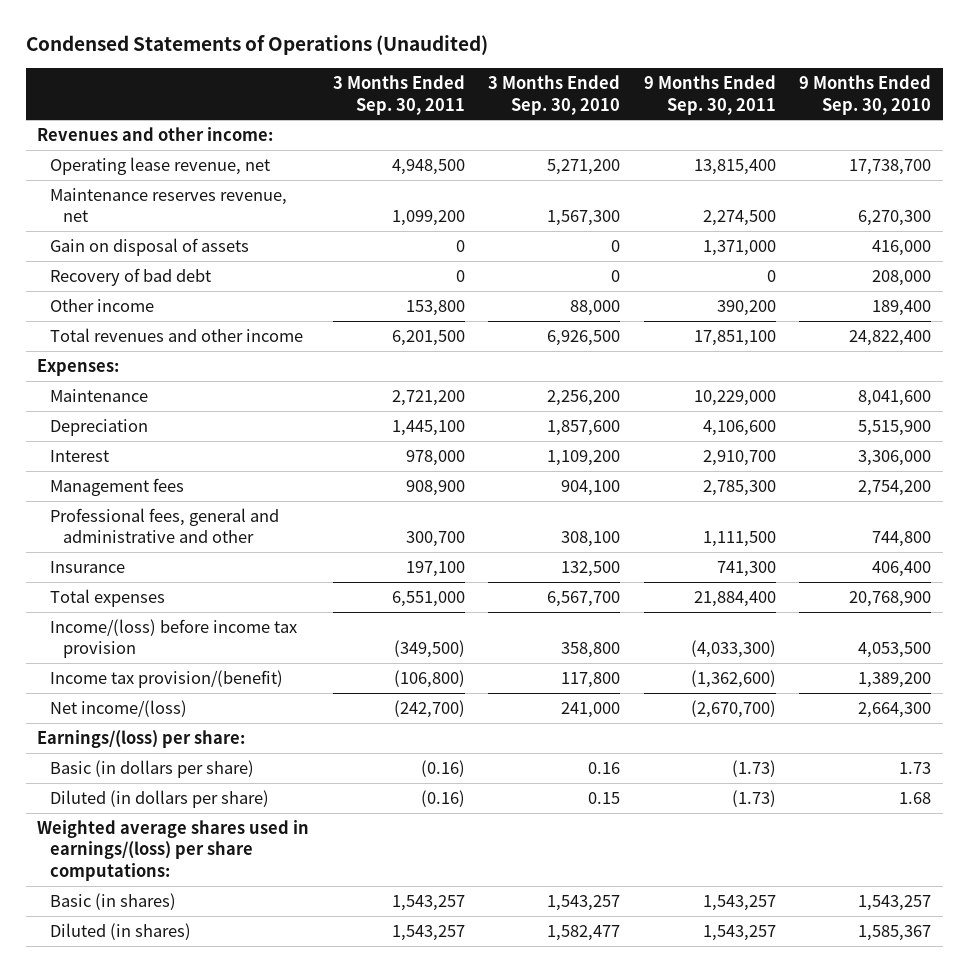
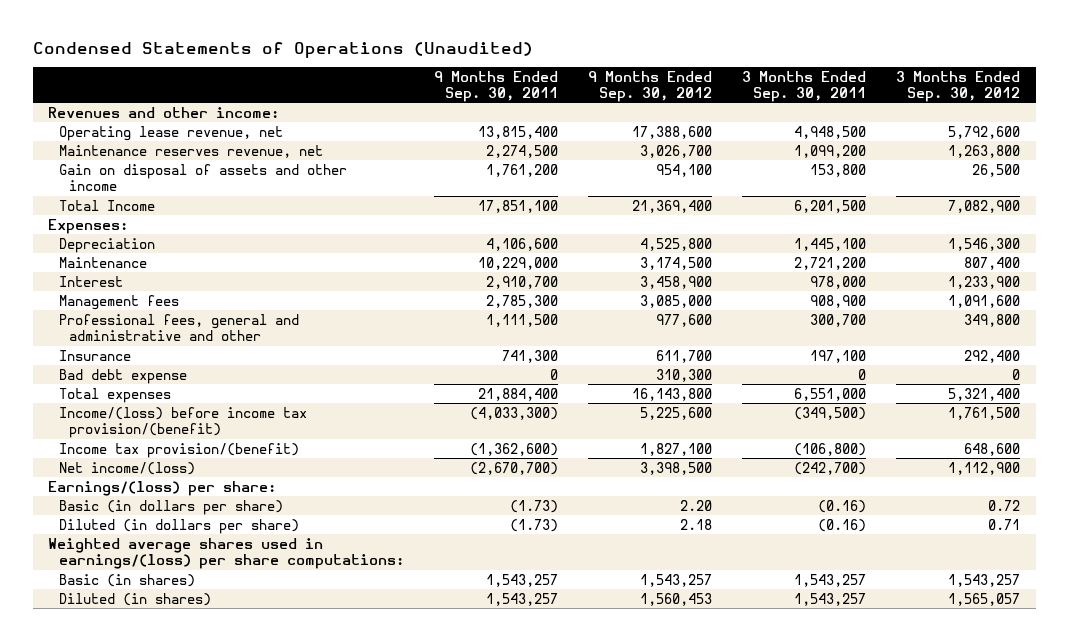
[488,75,621,115] 3 Months Ended Sep. 30, 2010 -> none
[799,75,932,115] 9 Months Ended Sep. 30, 2010 -> none
none -> [588,70,713,102] 9 Months Ended Sep. 30, 2012
none -> [896,70,1021,102] 3 Months Ended Sep. 30, 2012
[49,237,249,256] Gain on disposal of assets -> none
[49,267,211,286] Recovery of bad debt -> none
[49,298,154,312] Other income -> [58,163,347,191] Gain on disposal of assets and other income
[716,299,776,316] 390,200 -> [485,163,558,177] 1,761,200
[49,327,303,342] Total revenues and other income -> [58,199,155,211] Total Income
[49,388,148,402] Maintenance -> [58,256,147,268] Maintenance
none -> [58,368,187,384] Bad debt expense
[49,618,297,659] Income/(loss) before income tax provision -> [58,406,307,438] Income/(loss) before income tax provision/(benefit)

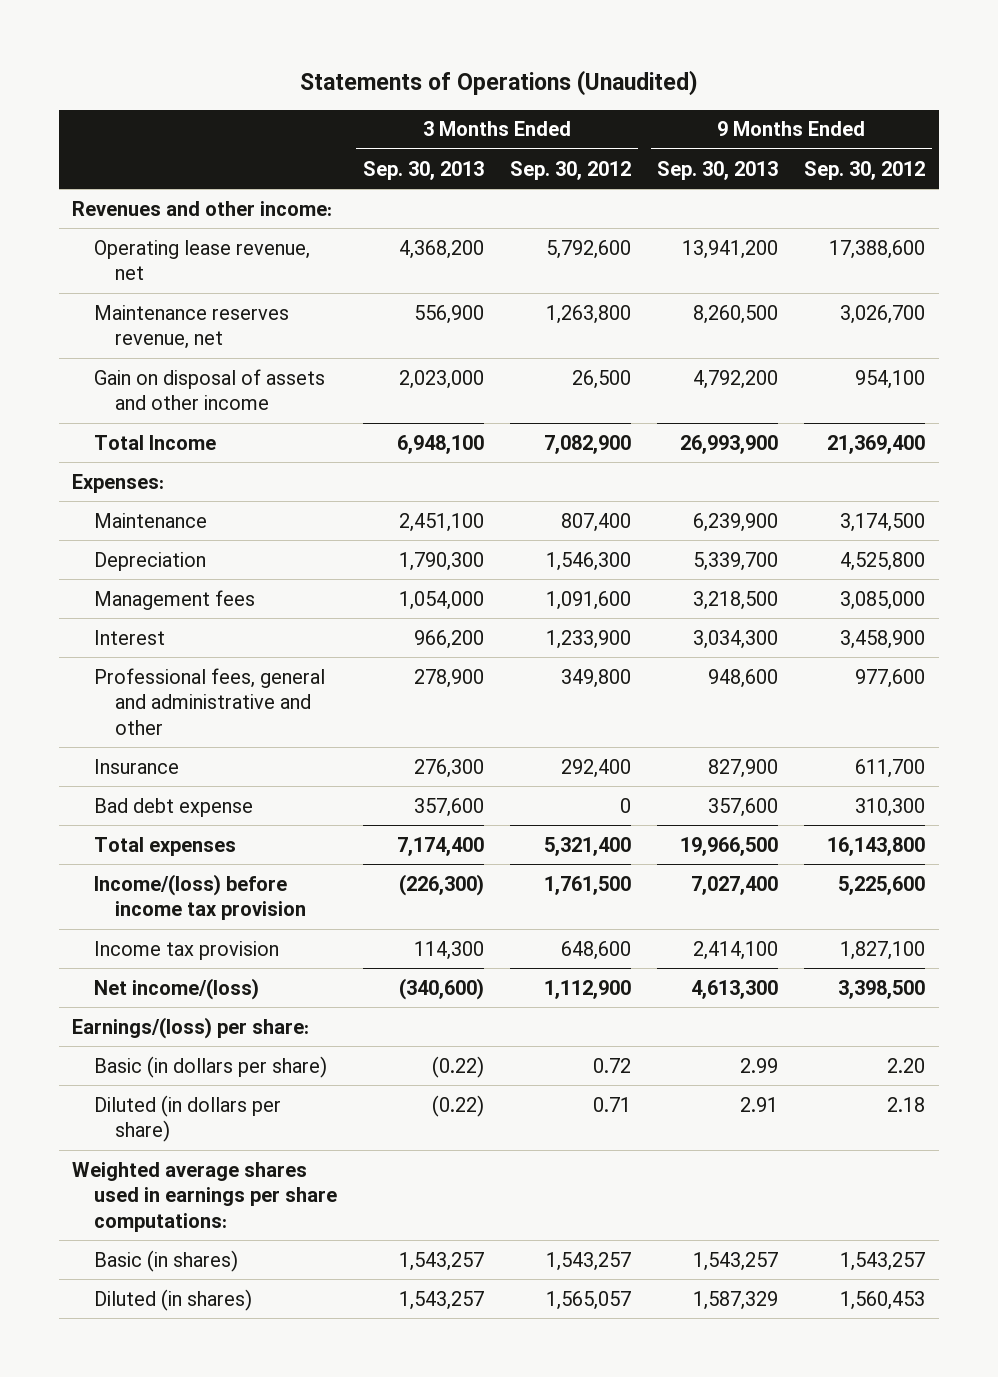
[32,41,533,58] Condensed Statements of Operations (Unaudited) -> [299,69,698,96] Statements of Operations (Unaudited)
[433,70,558,102] 9 Months Ended Sep. 30, 2011 -> none
[742,70,867,102] 3 Months Ended Sep. 30, 2011 -> none
none -> [362,160,484,180] Sep. 30, 2013
none -> [657,160,779,180] Sep. 30, 2013
[58,237,155,253] Depreciation -> [93,551,206,571] Depreciation
[58,275,123,287] Interest -> [93,629,165,645] Interest
[58,406,307,438] Income/(loss) before income tax provision/(benefit) -> [93,873,306,921] Income/(loss) before income tax provision
[58,442,299,458] Income tax provision/(benefit) -> [93,940,279,960] Income tax provision
[47,537,404,569] Weighted average shares used in earnings/(loss) per share computations: -> [72,1161,337,1232] Weighted average shares used in earnings per share computations:

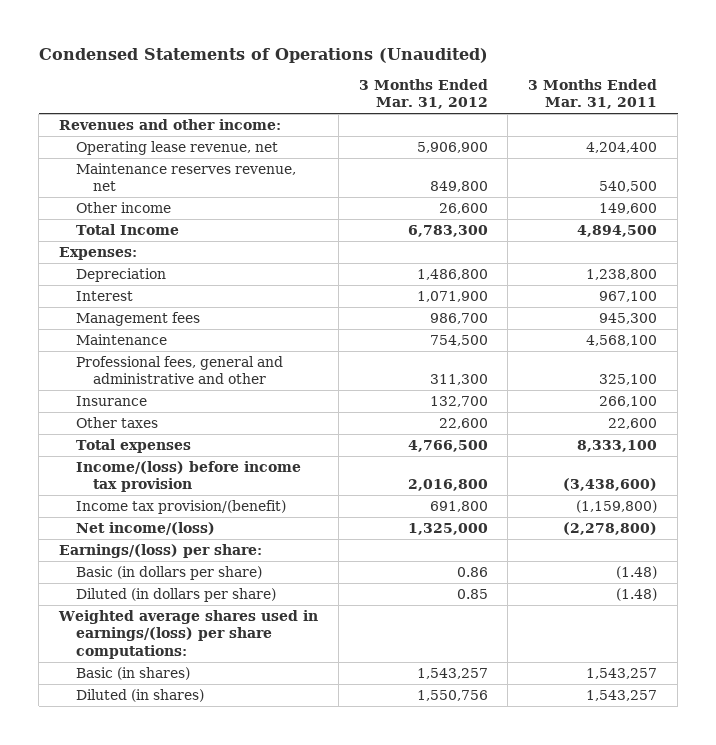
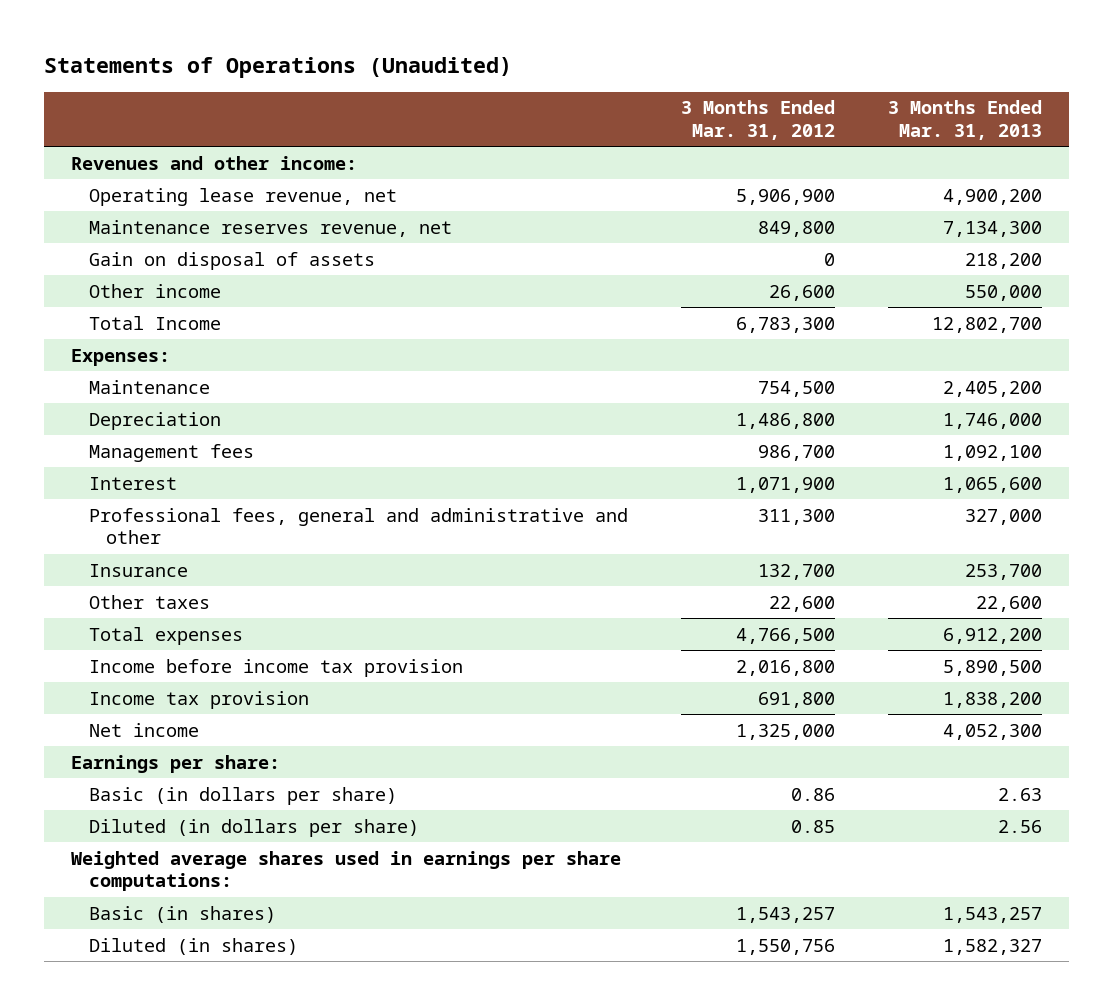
[38,48,488,64] Condensed Statements of Operations (Unaudited) -> [44,57,513,79] Statements of Operations (Unaudited)
[528,78,658,110] 3 Months Ended Mar. 31, 2011 -> none
none -> [888,100,1043,141] 3 Months Ended Mar. 31, 2013
none -> [88,251,375,270] Gain on disposal of assets
[76,334,168,346] Maintenance -> [88,379,210,394] Maintenance
[76,291,134,302] Interest -> [88,476,177,490] Interest
[76,461,302,493] Income/(loss) before income tax provision -> [88,658,463,677] Income before income tax provision
[76,500,287,515] Income tax provision/(benefit) -> [88,690,309,709] Income tax provision
[76,522,216,536] Net income/(loss) -> [88,722,199,737] Net income
[59,544,263,559] Earnings/(loss) per share: -> [70,754,280,773] Earnings per share:
[58,610,319,659] Weighted average shares used in earnings/(loss) per share computations: -> [70,850,621,892] Weighted average shares used in earnings per share computations:

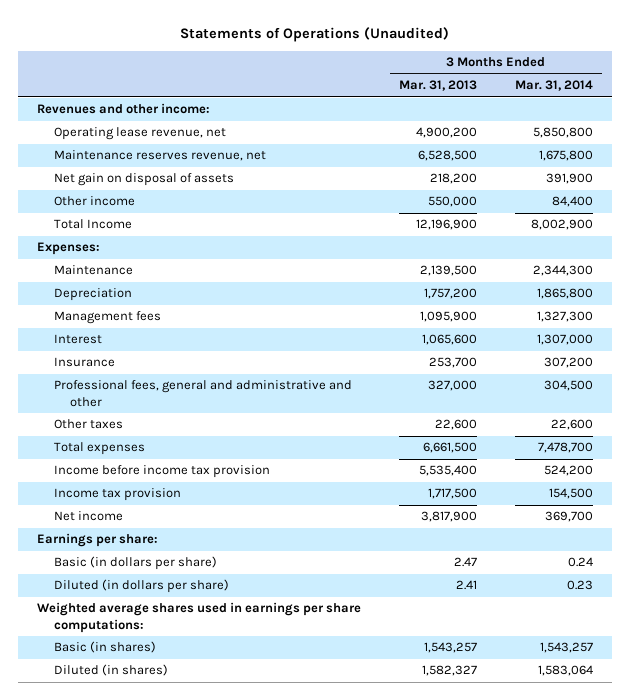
[680,100,835,141] 3 Months Ended Mar. 31, 2012 -> none
none -> [514,80,593,92] Mar. 31, 2014
[943,220,1043,237] 7,134,300 -> [418,150,478,162] 6,528,500
[88,251,375,270] Gain on disposal of assets -> [53,173,234,187] Net gain on disposal of assets
[932,316,1043,333] 12,802,700 -> [416,219,478,231] 12,196,900
[943,380,1043,397] 2,405,200 -> [420,265,478,277] 2,139,500
[943,412,1043,429] 1,746,000 -> [424,288,478,300] 1,757,200
[943,444,1043,461] 1,092,100 -> [420,311,478,323] 1,095,900
[88,507,628,545] Professional fees, general and administrative and other -> [53,380,352,407] Professional fees, general and administrative and other
[943,627,1043,644] 6,912,200 -> [423,442,478,454] 6,661,500
[943,659,1043,676] 5,890,500 -> [419,465,478,477] 5,535,400
[943,691,1043,708] 1,838,200 -> [428,488,478,500] 1,717,500
[943,723,1043,740] 4,052,300 -> [421,511,478,523] 3,817,900
[998,787,1043,801] 2.63 -> [454,557,478,568] 2.47
[998,819,1043,833] 2.56 -> [456,580,478,591] 2.41

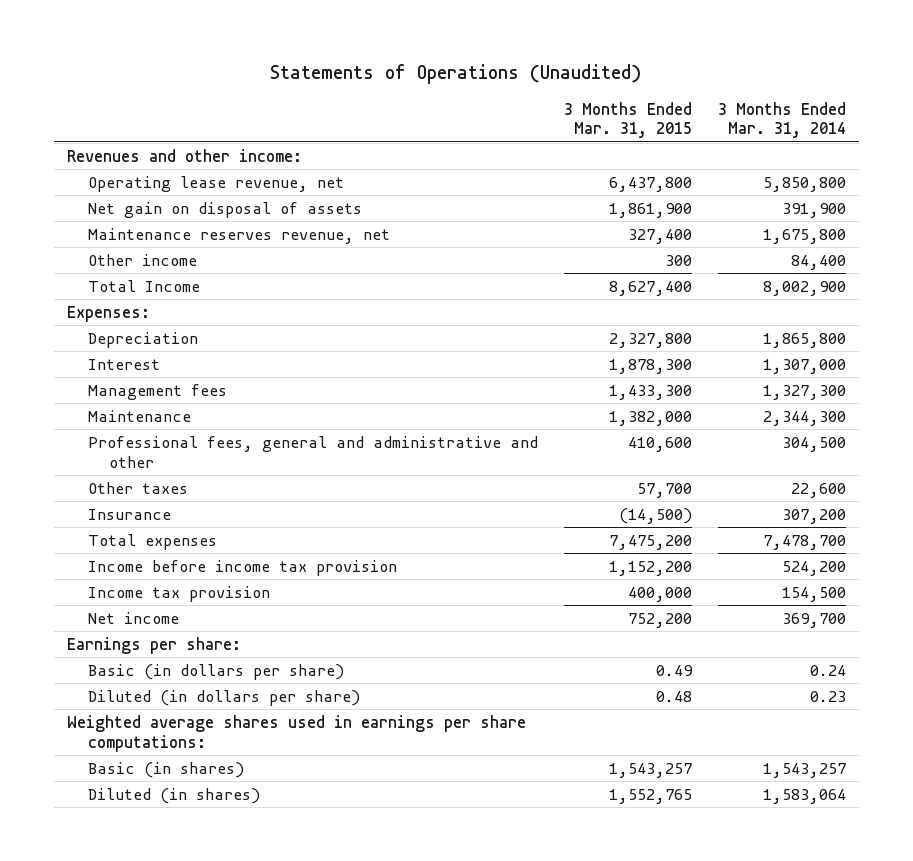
[399,80,478,92] Mar. 31, 2013 -> none
none -> [563,101,692,139] 3 Months Ended Mar. 31, 2015
[53,150,266,162] Maintenance reserves revenue, net -> [88,227,391,244] Maintenance reserves revenue, net
[53,311,161,325] Management fees -> [88,383,228,400] Management fees
[53,265,133,276] Maintenance -> [88,409,192,422] Maintenance
[53,357,115,368] Insurance -> [88,508,172,520] Insurance

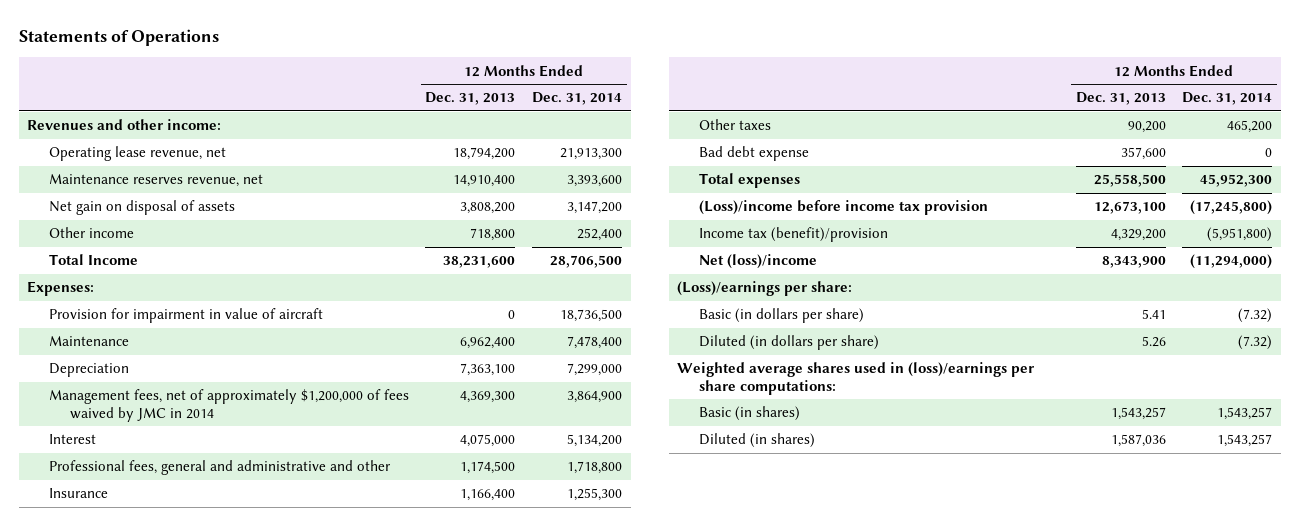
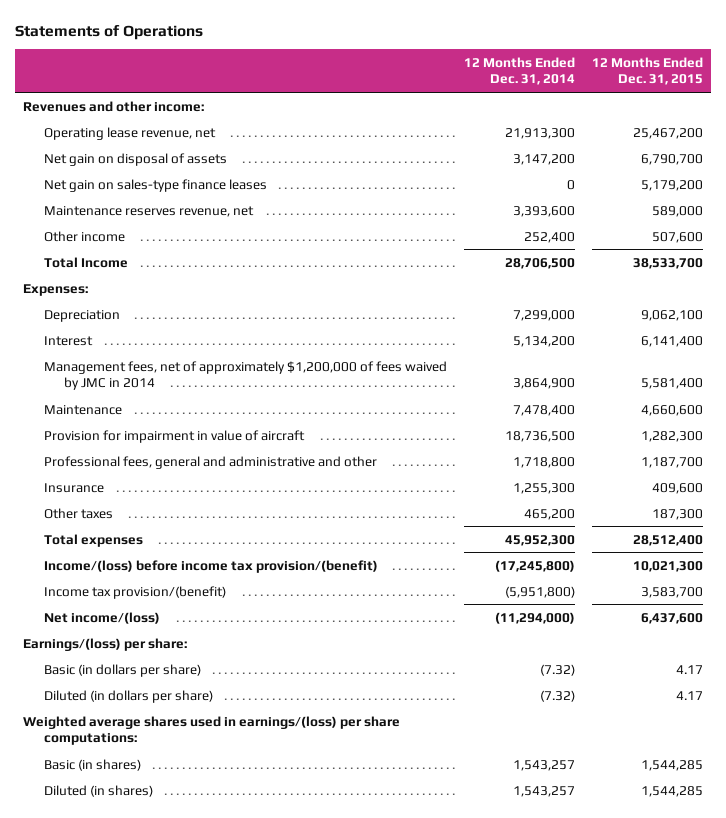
[425,92,516,106] Dec. 31, 2013 -> none
none -> [591,56,703,86] 12 Months Ended Dec. 31, 2015
none -> [43,178,267,192] Net gain on sales-type finance leases
[48,174,263,188] Maintenance reserves revenue, net -> [43,205,254,217] Maintenance reserves revenue, net
[48,389,409,422] Management fees, net of approximately $1,200,000 of fees waived by JMC in 2014 -> [43,360,447,390] Management fees, net of approximately $1,200,000 of fees waived by JMC in 2014
[48,336,129,347] Maintenance -> [43,404,122,415] Maintenance
[48,308,323,324] Provision for impairment in value of aircraft -> [43,429,305,443] Provision for impairment in value of aircraft
[698,146,809,162] Bad debt expense -> none
[698,200,988,216] (Loss)/income before income tax provision -> [43,559,378,573] Income/(loss) before income tax provision/(benefit)
[698,227,888,243] Income tax (benefit)/provision -> [43,585,226,599] Income tax provision/(benefit)
[698,254,817,270] Net (loss)/income -> [43,611,160,624] Net income/(loss)
[677,281,853,297] (Loss)/earnings per share: -> [23,637,188,651] Earnings/(loss) per share:
[677,362,1035,395] Weighted average shares used in (loss)/earnings per share computations: -> [23,715,401,745] Weighted average shares used in earnings/(loss) per share computations:

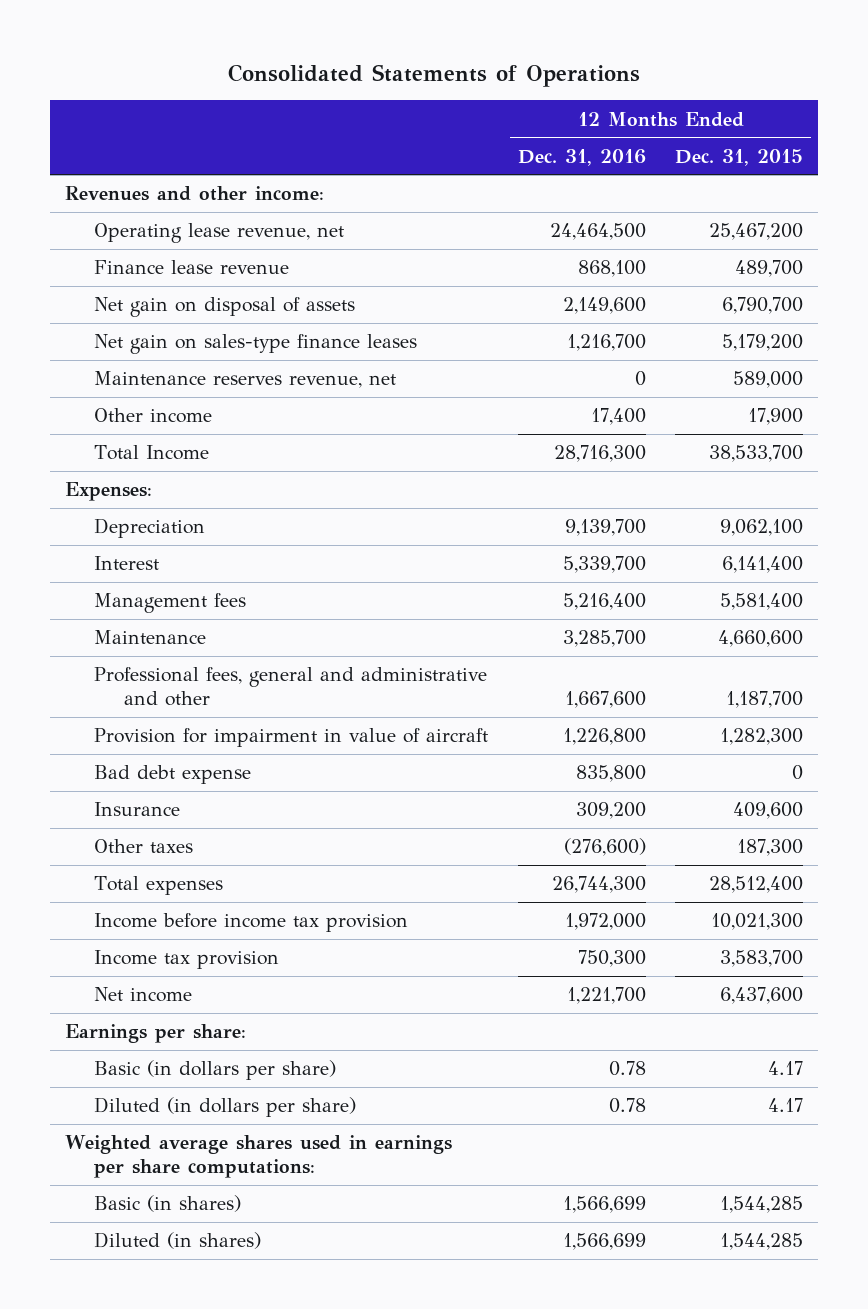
[14,24,203,40] Statements of Operations -> [228,63,641,87] Consolidated Statements of Operations
[463,56,575,86] 12 Months Ended Dec. 31, 2014 -> none
none -> [517,148,646,166] Dec. 31, 2016
none -> [94,260,290,275] Finance lease revenue
[651,231,703,243] 507,600 -> [748,408,804,426] 17,900
[43,360,447,390] Management fees, net of approximately $1,200,000 of fees waived by JMC in 2014 -> [94,593,247,614] Management fees
[43,429,305,443] Provision for impairment in value of aircraft -> [94,728,489,748] Provision for impairment in value of aircraft
none -> [94,765,252,785] Bad debt expense
[43,559,378,573] Income/(loss) before income tax provision/(benefit) -> [94,913,409,933] Income before income tax provision
[43,585,226,599] Income tax provision/(benefit) -> [94,950,280,970] Income tax provision
[43,611,160,624] Net income/(loss) -> [94,987,193,1003] Net income
[23,637,188,651] Earnings/(loss) per share: -> [64,1024,246,1044] Earnings per share:
[23,715,401,745] Weighted average shares used in earnings/(loss) per share computations: -> [64,1135,452,1179] Weighted average shares used in earnings per share computations:

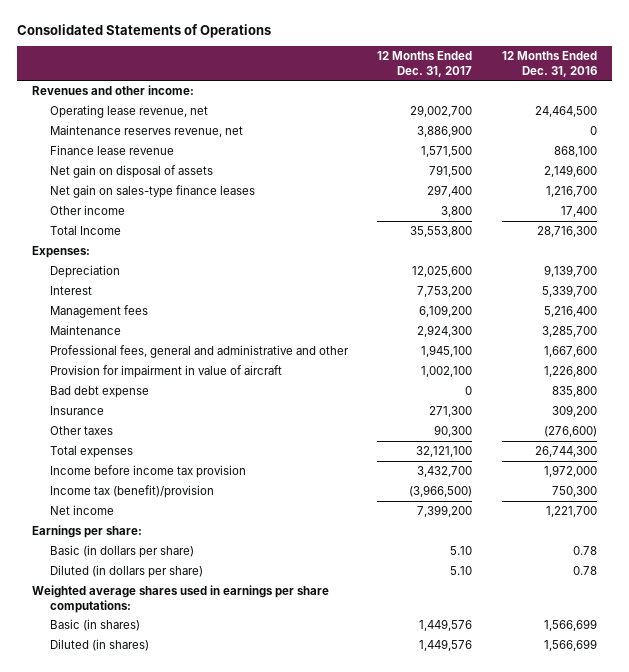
[675,148,804,166] Dec. 31, 2015 -> none
none -> [377,51,473,77] 12 Months Ended Dec. 31, 2017
[94,371,397,389] Maintenance reserves revenue, net -> [49,125,243,138] Maintenance reserves revenue, net
[94,950,280,970] Income tax provision -> [49,485,214,499] Income tax (benefit)/provision

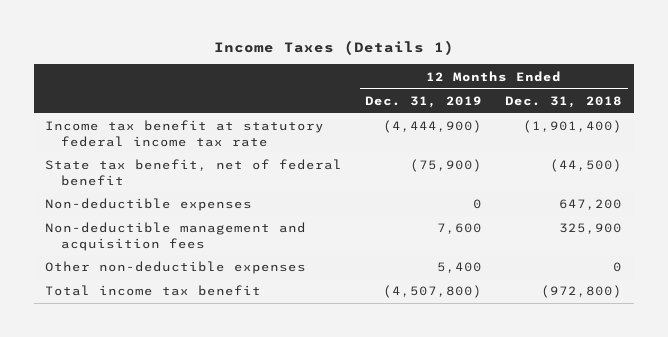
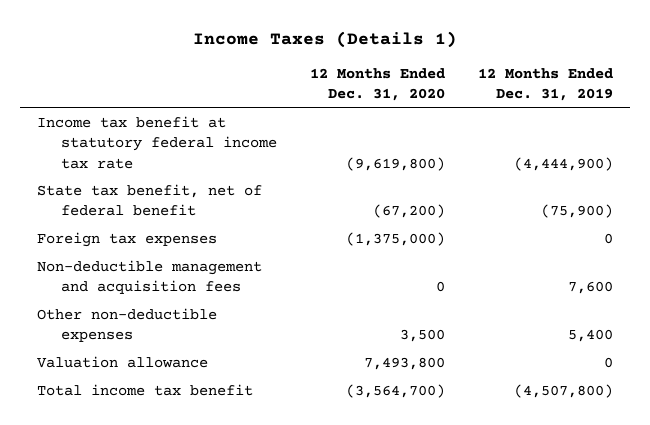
[505,95,623,108] Dec. 31, 2018 -> none
none -> [310,68,446,102] 12 Months Ended Dec. 31, 2020
[45,198,253,212] Non-deductible expenses -> none
none -> [36,232,217,248] Foreign tax expenses
none -> [36,356,208,369] Valuation allowance

